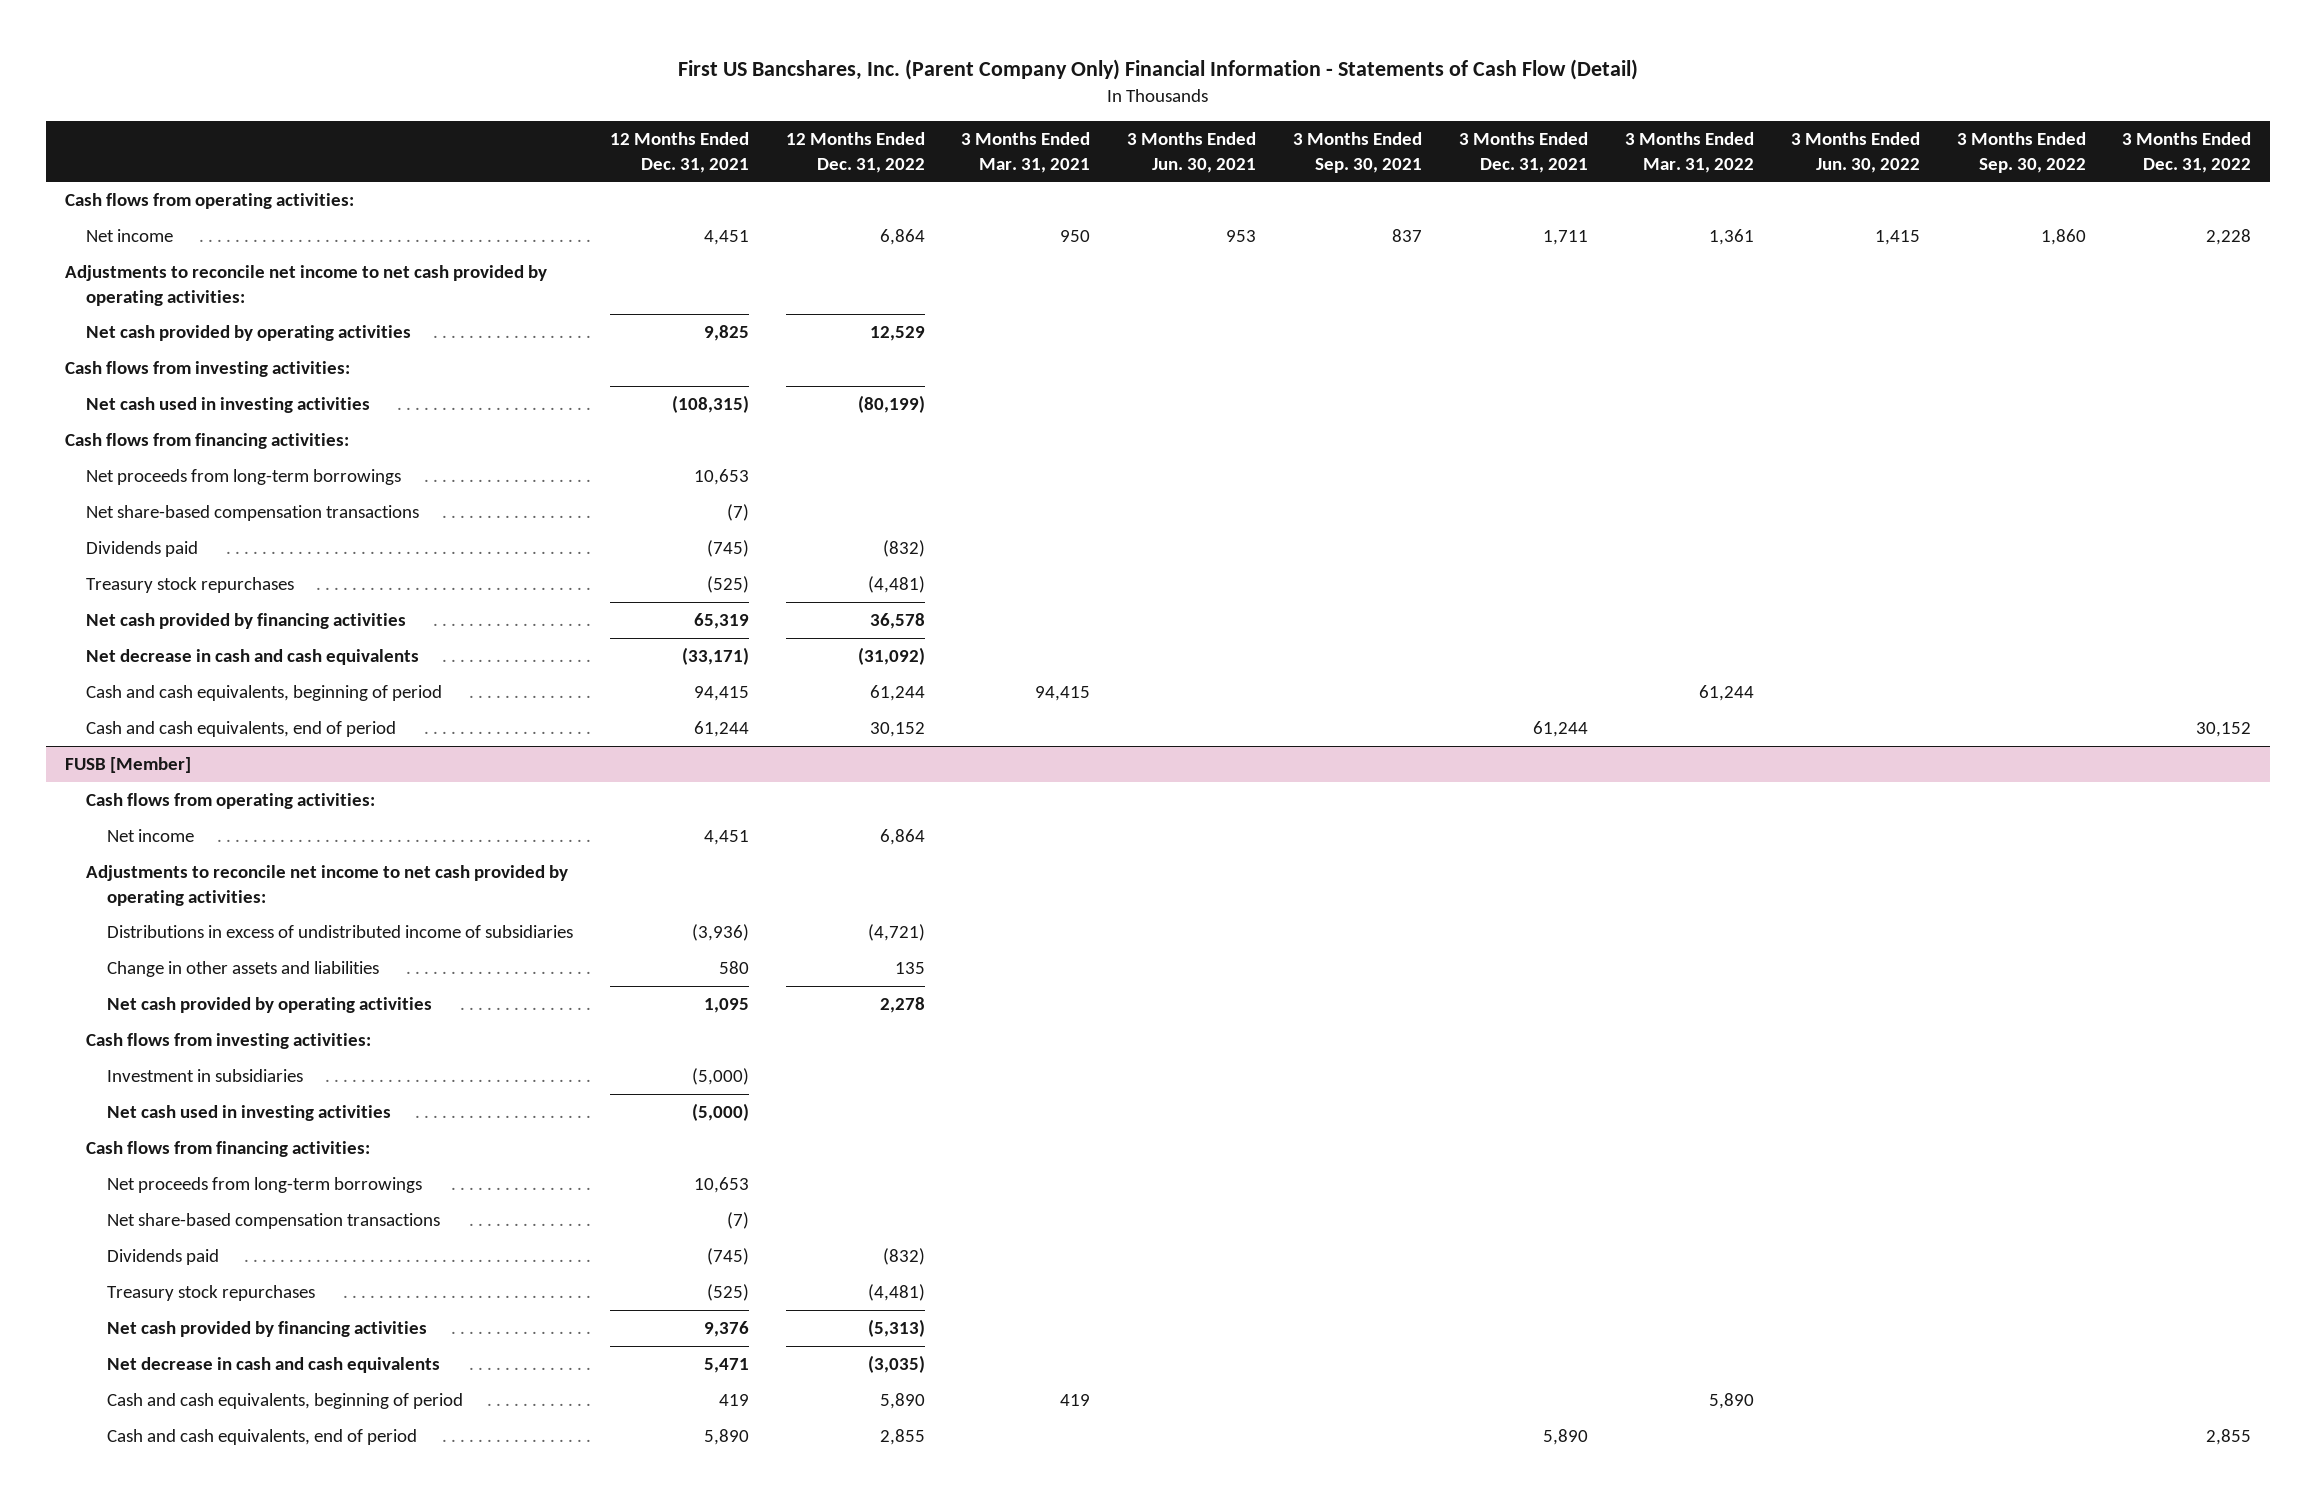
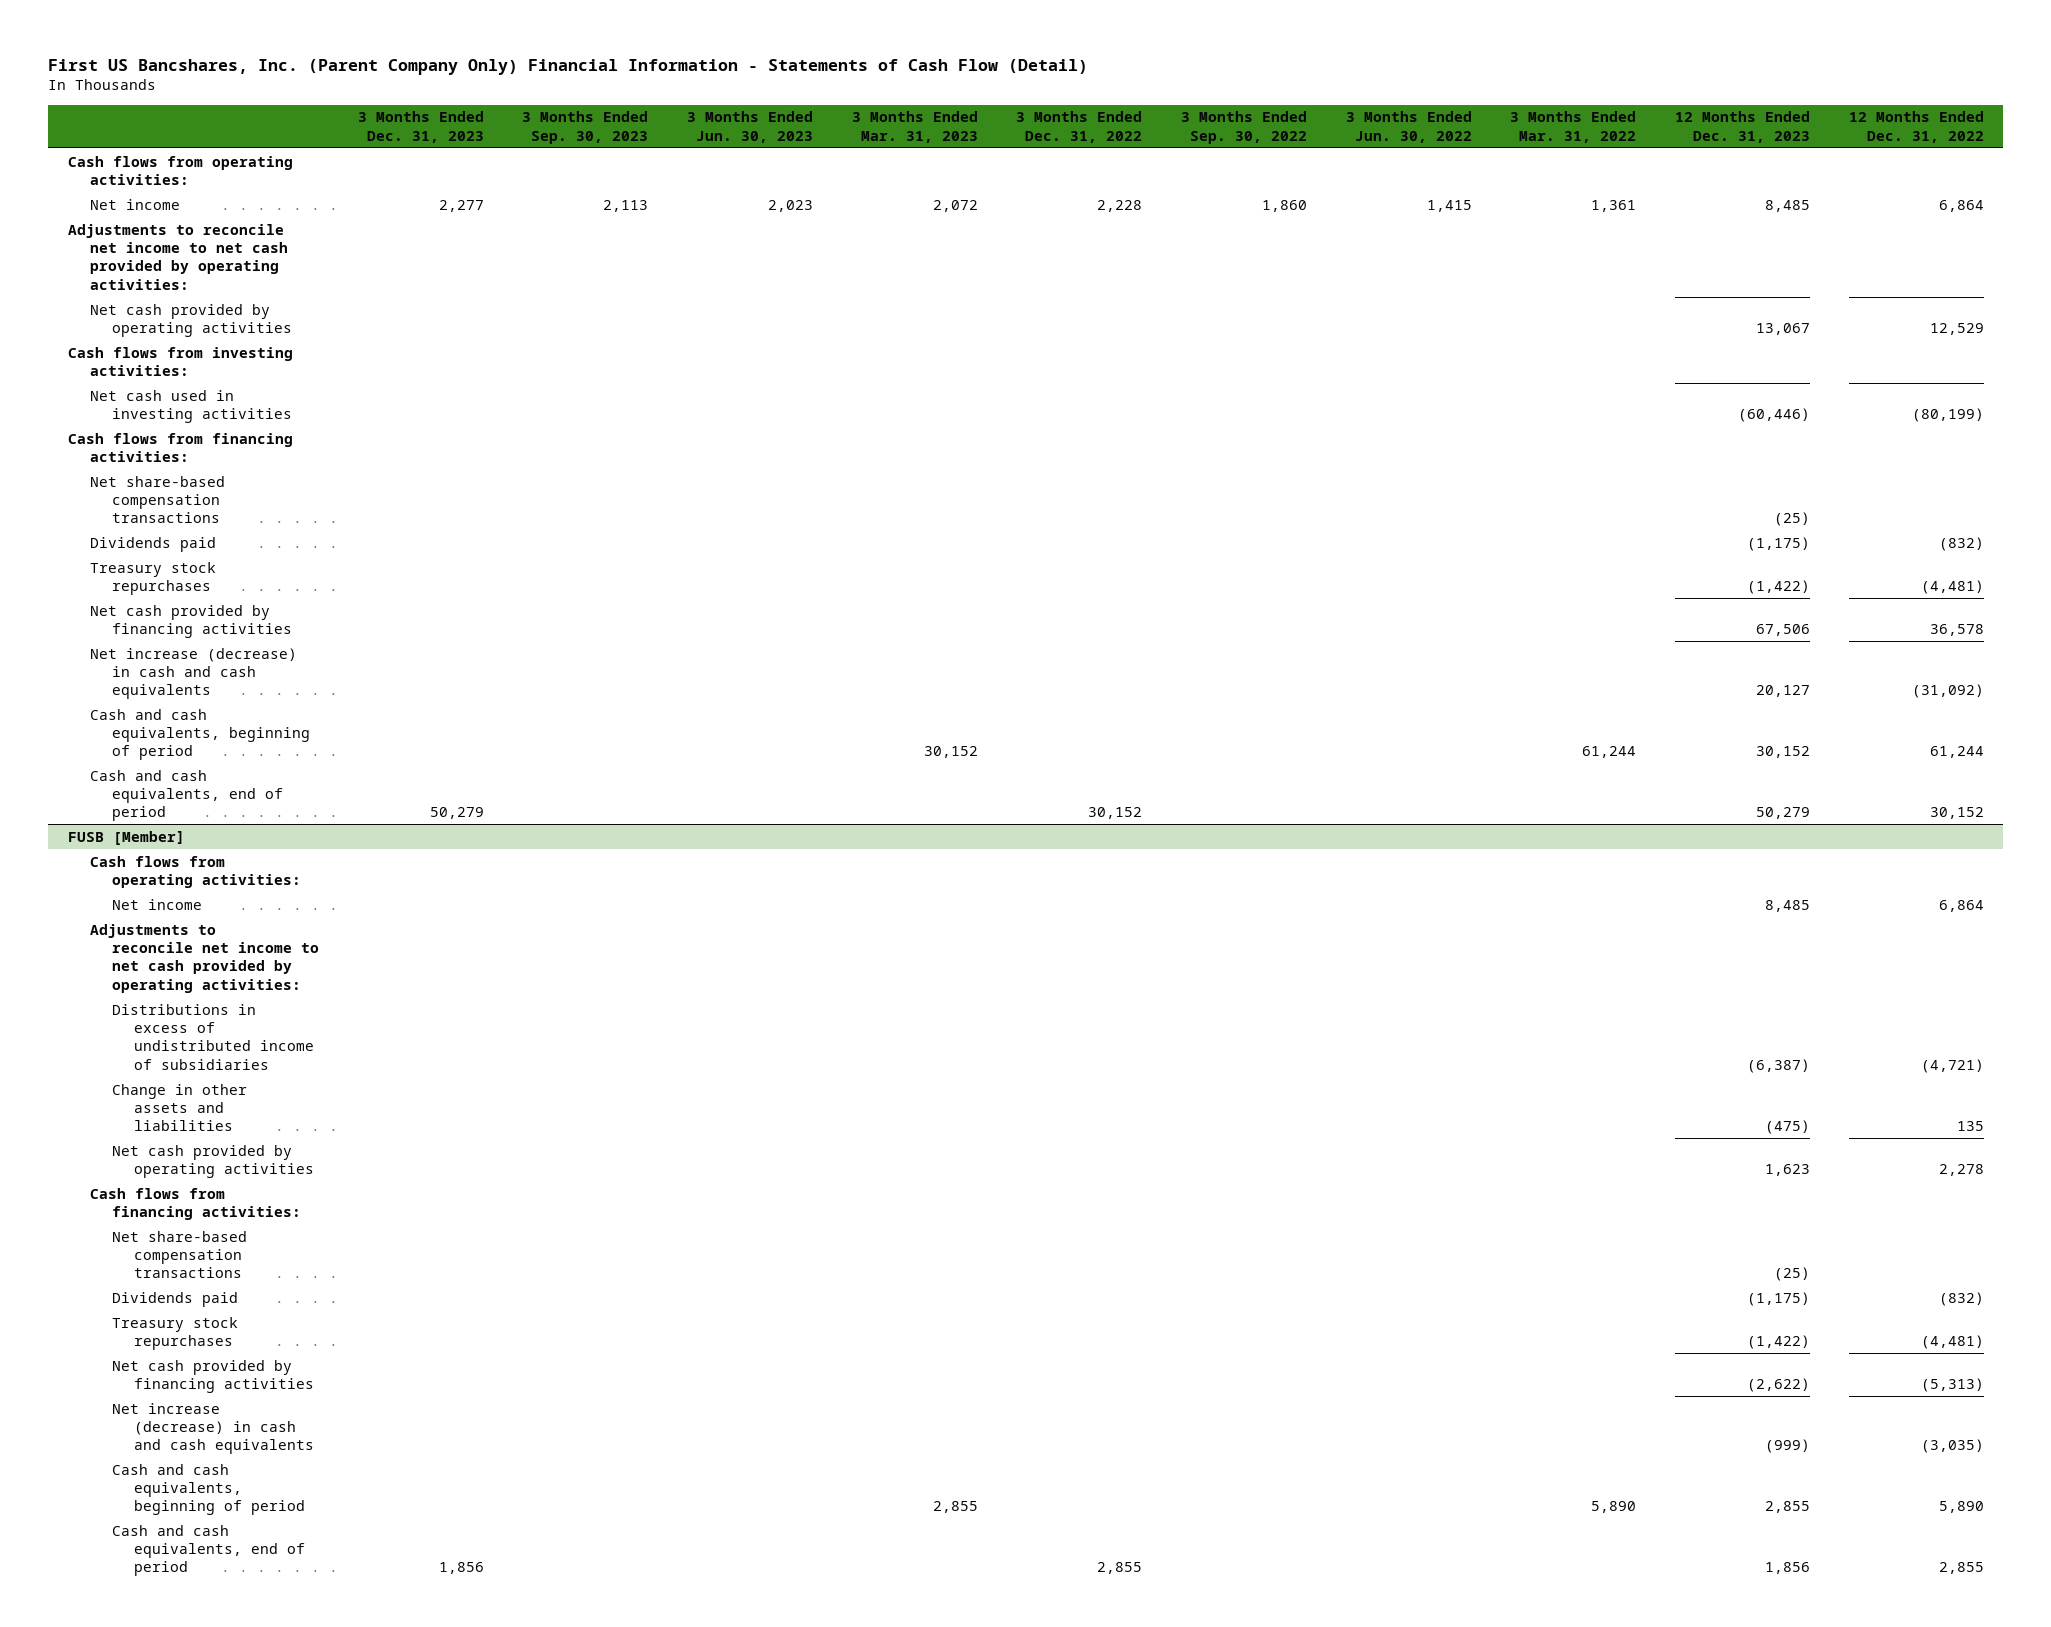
[609,132,749,173] 12 Months Ended Dec. 31, 2021 -> none
[961,132,1091,173] 3 Months Ended Mar. 31, 2021 -> none
[1127,132,1257,173] 3 Months Ended Jun. 30, 2021 -> none
[1293,132,1423,173] 3 Months Ended Sep. 30, 2021 -> none
[1459,132,1589,173] 3 Months Ended Dec. 31, 2021 -> none
none -> [357,111,484,143] 3 Months Ended Dec. 31, 2023
none -> [522,111,649,144] 3 Months Ended Sep. 30, 2023
none -> [686,111,813,143] 3 Months Ended Jun. 30, 2023
none -> [851,111,978,143] 3 Months Ended Mar. 31, 2023
none -> [1674,111,1810,143] 12 Months Ended Dec. 31, 2023
[85,469,401,486] Net proceeds from long-term borrowings -> none
[85,649,419,666] Net decrease in cash and cash equivalents -> [89,647,297,700] Net increase (decrease) in cash and cash equivalents
[85,1033,371,1050] Cash flows from investing activities: -> none
[106,1069,303,1083] Investment in subsidiaries -> none
[106,1105,391,1122] Net cash used in investing activities -> none
[106,1177,422,1194] Net proceeds from long-term borrowings -> none
[106,1357,440,1374] Net decrease in cash and cash equivalents -> [111,1402,314,1455] Net increase (decrease) in cash and cash equivalents

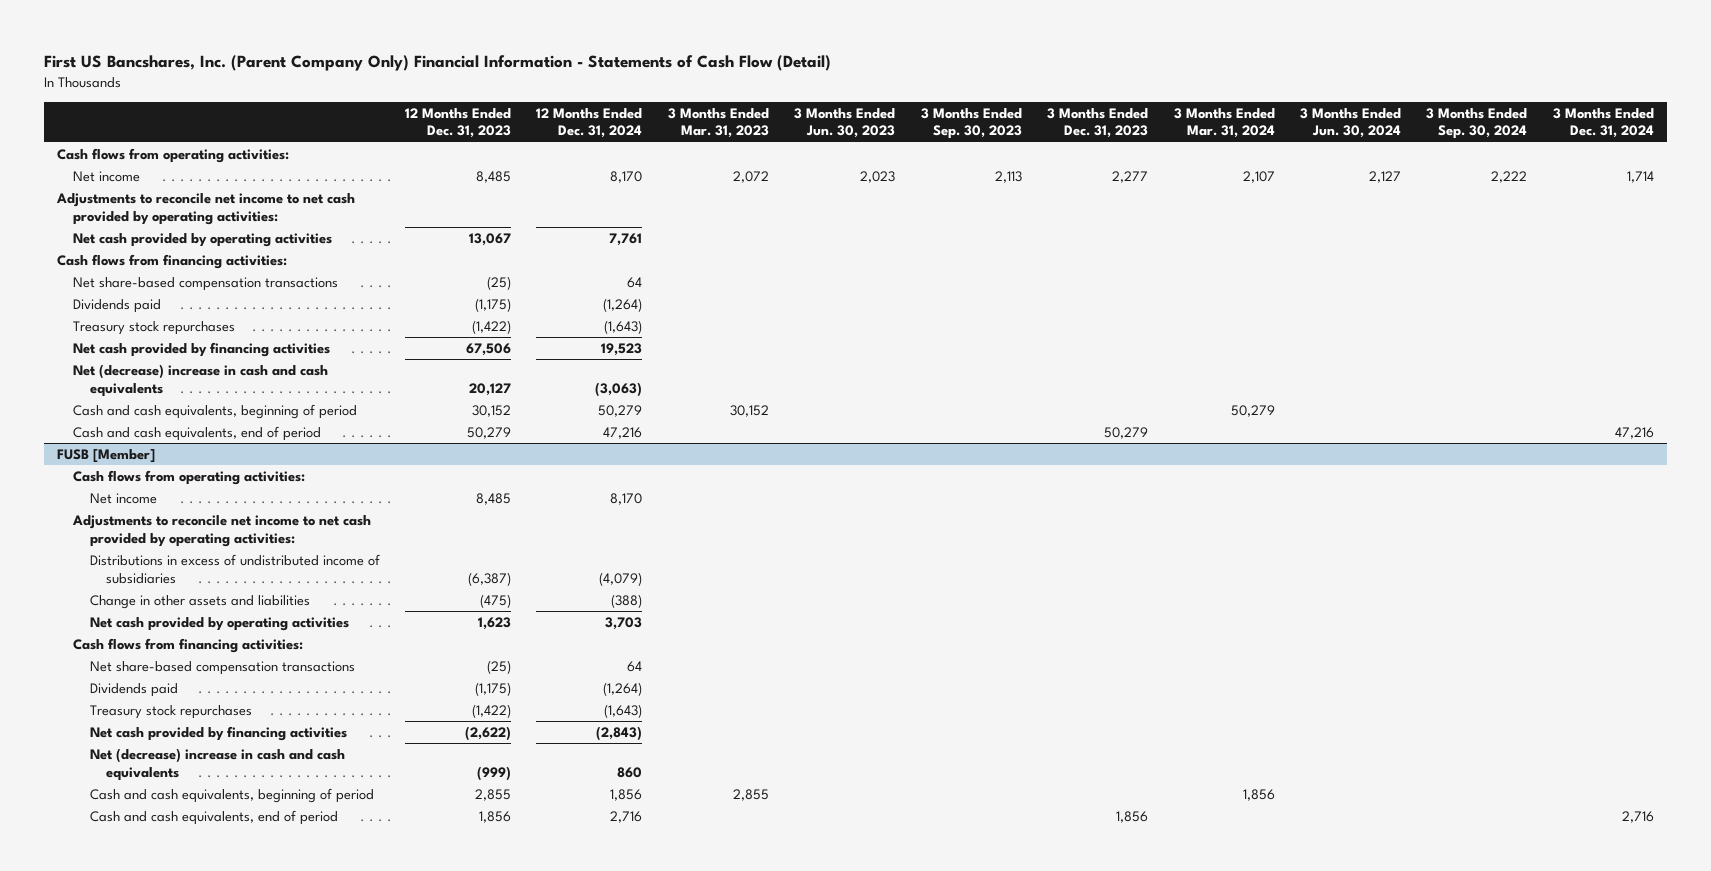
[1016,111,1143,143] 3 Months Ended Dec. 31, 2022 -> none
[1180,111,1307,144] 3 Months Ended Sep. 30, 2022 -> none
[1345,111,1472,143] 3 Months Ended Jun. 30, 2022 -> none
[1510,111,1637,143] 3 Months Ended Mar. 31, 2022 -> none
[1848,111,1984,143] 12 Months Ended Dec. 31, 2022 -> none
none -> [536,107,643,139] 12 Months Ended Dec. 31, 2024
none -> [1173,107,1275,139] 3 Months Ended Mar. 31, 2024
none -> [1299,107,1401,139] 3 Months Ended Jun. 30, 2024
none -> [1426,107,1528,140] 3 Months Ended Sep. 30, 2024
none -> [1552,107,1654,139] 3 Months Ended Dec. 31, 2024
[67,346,293,376] Cash flows from investing activities: -> none
[89,389,292,423] Net cash used in investing activities -> none
[89,647,297,700] Net increase (decrease) in cash and cash equivalents -> [73,363,329,397] Net (decrease) increase in cash and cash equivalents
[111,1402,314,1455] Net increase (decrease) in cash and cash equivalents -> [89,747,345,781] Net (decrease) increase in cash and cash equivalents

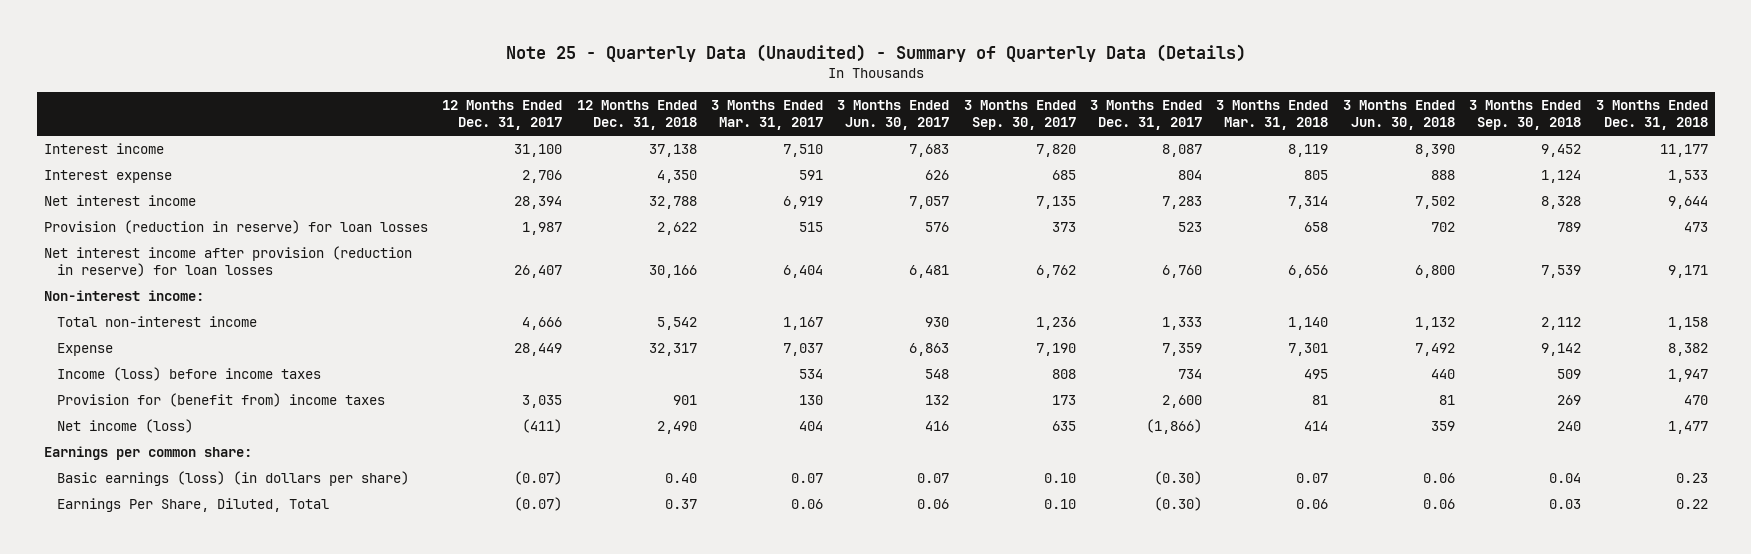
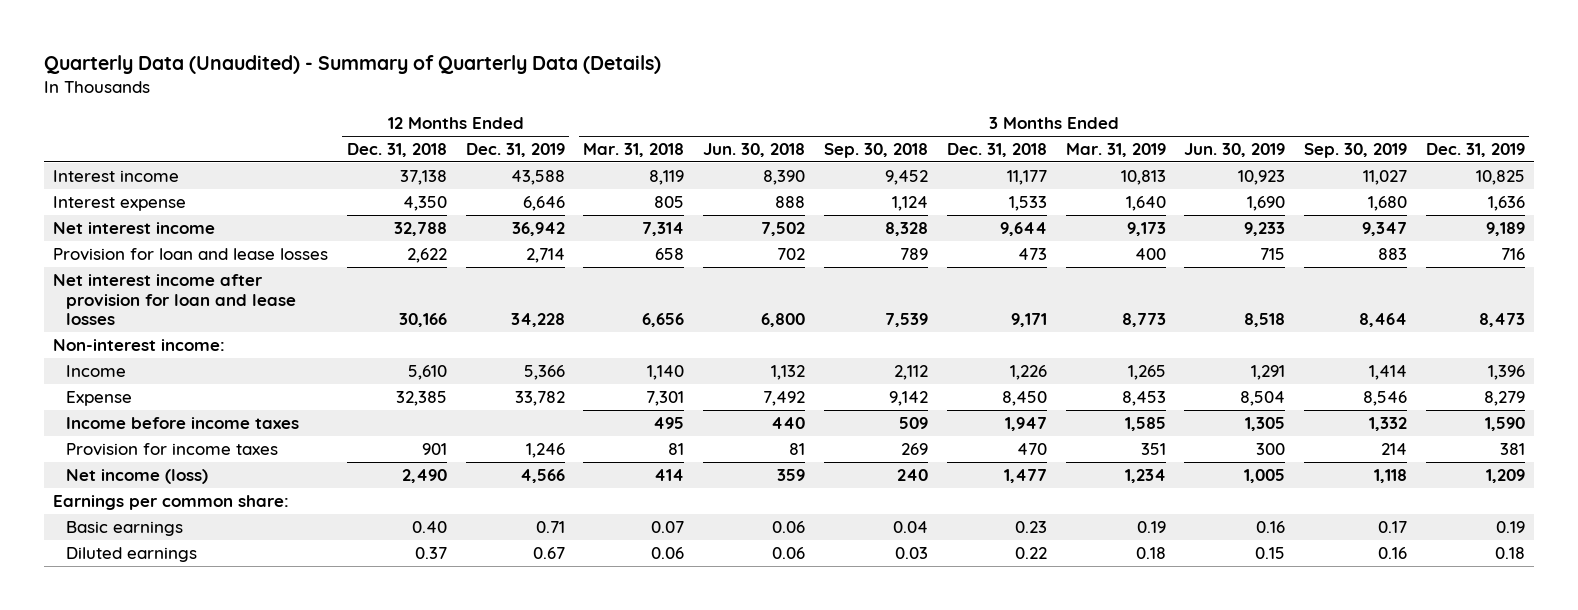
[505,43,1246,62] Note 25 - Quarterly Data (Unaudited) - Summary of Quarterly Data (Details) -> [43,55,661,75] Quarterly Data (Unaudited) - Summary of Quarterly Data (Details)
[442,100,563,131] 12 Months Ended Dec. 31, 2017 -> none
[710,100,823,131] 3 Months Ended Mar. 31, 2017 -> none
[837,100,950,131] 3 Months Ended Jun. 30, 2017 -> none
[963,100,1076,131] 3 Months Ended Sep. 30, 2017 -> none
[1090,100,1203,131] 3 Months Ended Dec. 31, 2017 -> none
none -> [465,142,565,157] Dec. 31, 2019
none -> [1065,142,1166,157] Mar. 31, 2019
none -> [1184,142,1286,157] Jun. 30, 2019
none -> [1304,142,1408,158] Sep. 30, 2019
none -> [1425,142,1525,157] Dec. 31, 2019
[43,220,428,235] Provision (reduction in reserve) for loan losses -> [53,247,329,261] Provision for loan and lease losses
[43,246,412,278] Net interest income after provision (reduction in reserve) for loan losses -> [53,273,296,326] Net interest income after provision for loan and lease losses
[57,316,258,328] Total non-interest income -> [65,364,126,377] Income
[656,317,697,331] 5,542 -> [407,364,447,380] 5,610
[1667,317,1708,331] 1,158 -> [1009,364,1047,380] 1,226
[648,343,697,357] 32,317 -> [395,390,447,406] 32,385
[1667,343,1708,357] 8,382 -> [1001,390,1047,406] 8,450
[57,367,322,382] Income (loss) before income taxes -> [65,416,299,429] Income before income taxes
[57,393,386,408] Provision for (benefit from) income taxes -> [65,442,278,456] Provision for income taxes
[57,471,410,487] Basic earnings (loss) (in dollars per share) -> [65,520,183,536] Basic earnings
[57,498,330,513] Earnings Per Share, Diluted, Total -> [65,546,197,562] Diluted earnings

